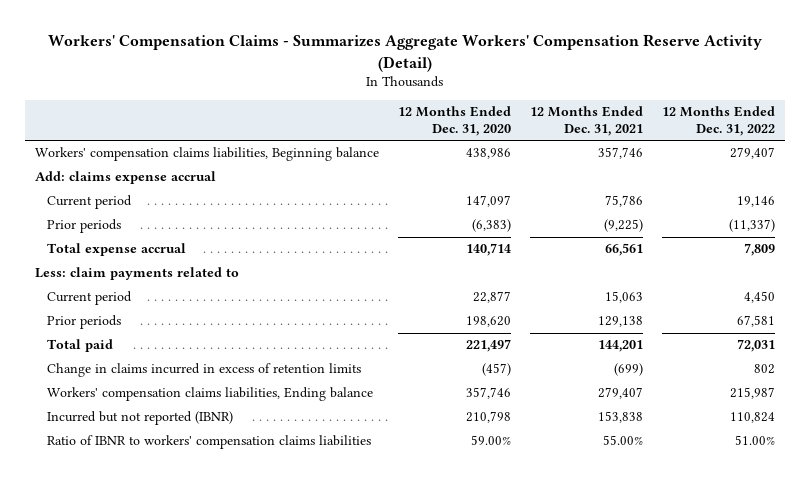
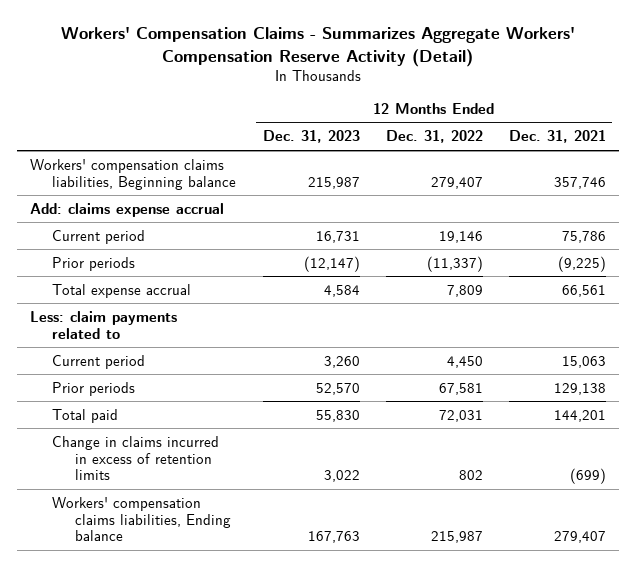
[397,106,511,136] 12 Months Ended Dec. 31, 2020 -> none
none -> [262,130,360,144] Dec. 31, 2023
[46,411,233,426] Incurred but not reported (IBNR) -> none
[46,435,371,450] Ratio of IBNR to workers' compensation claims liabilities -> none

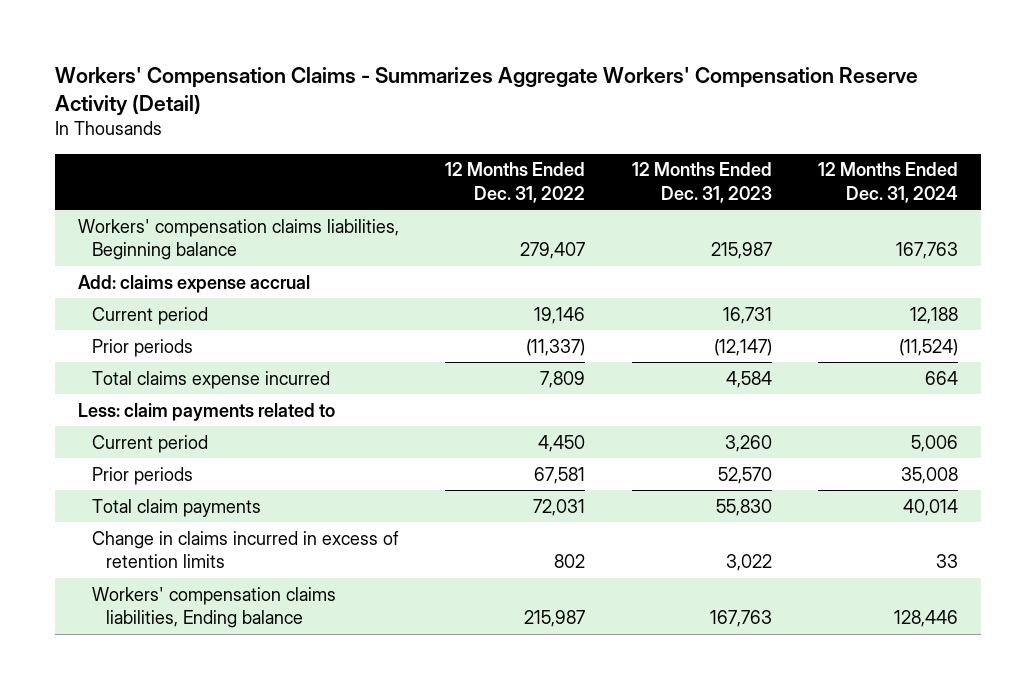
[508,130,606,144] Dec. 31, 2021 -> none
none -> [818,162,959,203] 12 Months Ended Dec. 31, 2024
[52,283,192,298] Total expense accrual -> [92,370,331,389] Total claims expense incurred
[52,408,119,423] Total paid -> [92,498,262,517] Total claim payments

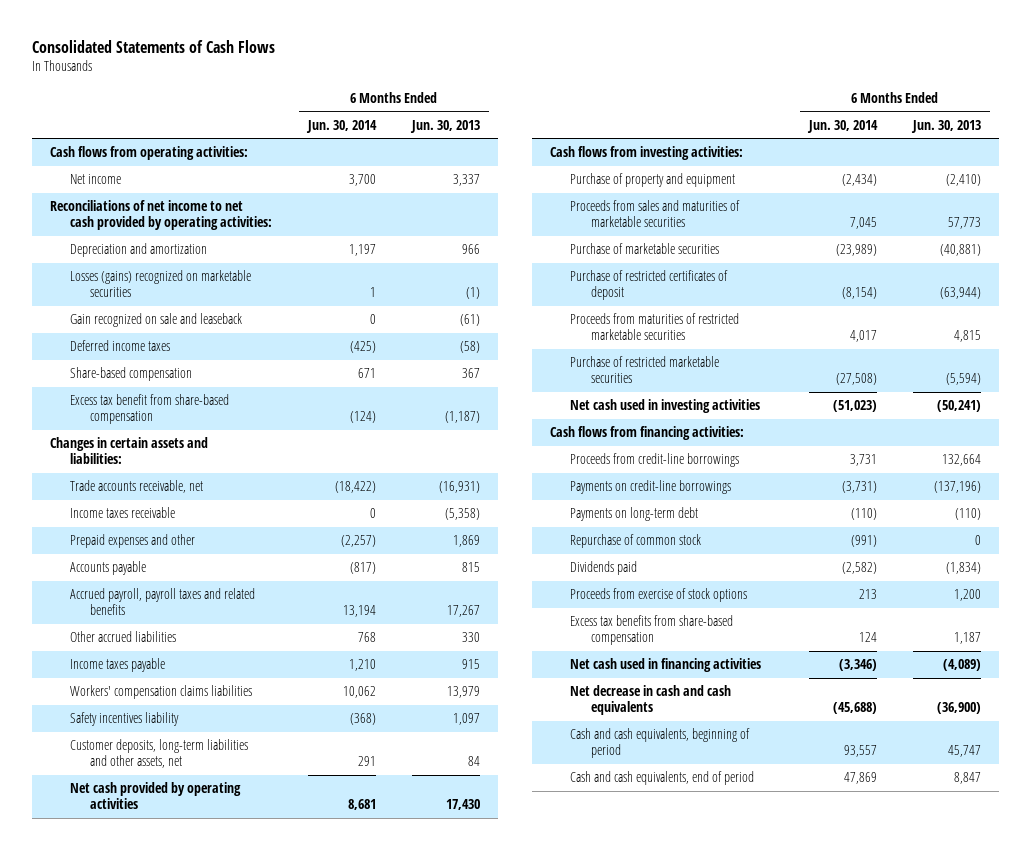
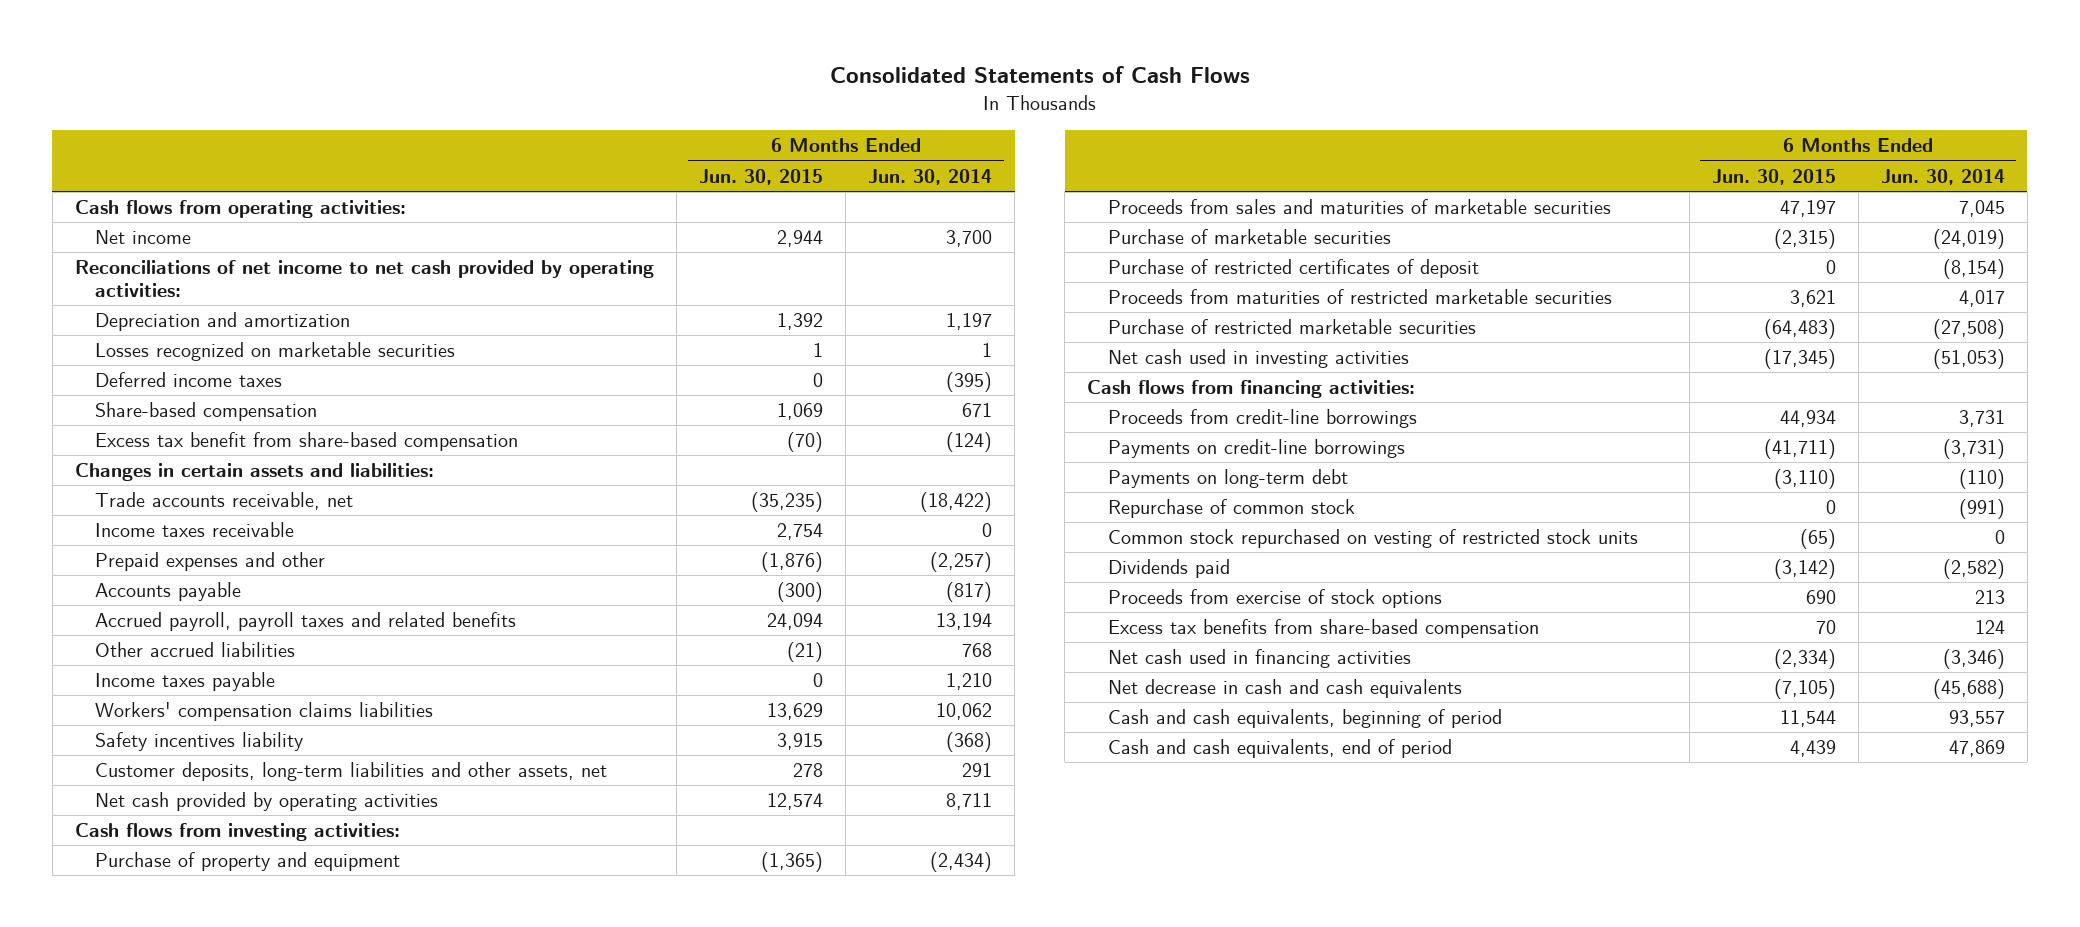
[410,119,481,133] Jun. 30, 2013 -> none
none -> [699,168,824,185] Jun. 30, 2015
[69,313,242,328] Gain recognized on sale and leaseback -> none
[69,270,251,298] Losses (gains) recognized on marketable securities -> [95,342,456,362] Losses recognized on marketable securities
[349,341,376,354] (425) -> [946,372,993,393] (395)
[347,799,376,811] 8,681 -> [946,793,993,811] 8,711
[835,244,877,257] (23,989) -> [1932,229,2005,250] (24,019)
[832,400,877,413] (51,023) -> [1932,349,2005,370] (51,053)
none -> [1107,529,1638,549] Common stock repurchased on vesting of restricted stock units

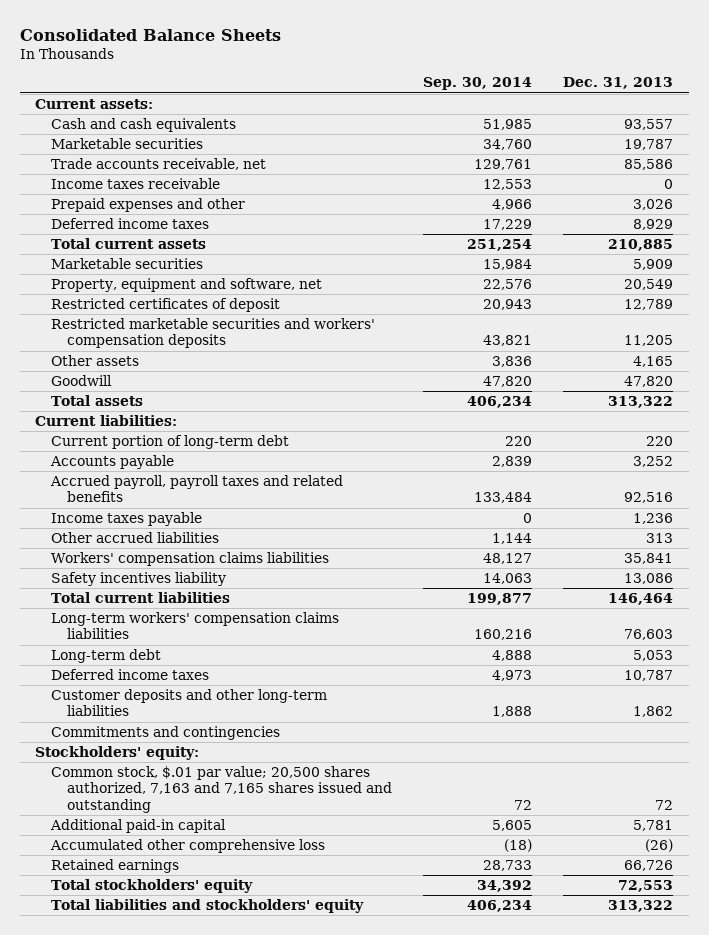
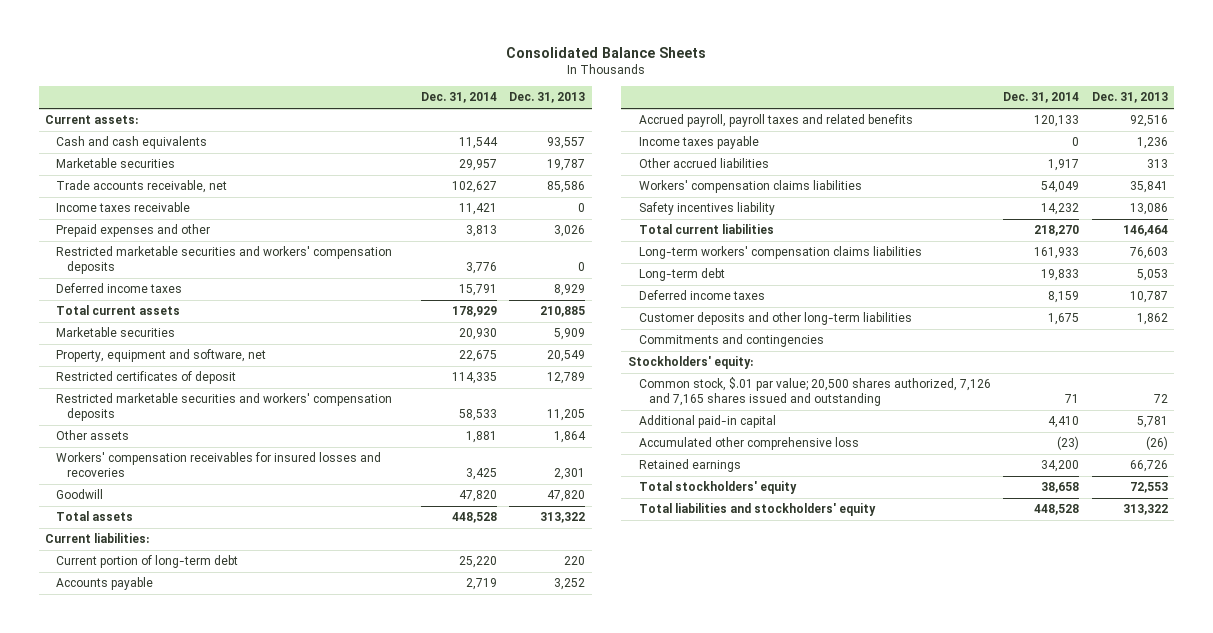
[423,77,533,91] Sep. 30, 2014 -> none
none -> [420,92,497,104] Dec. 31, 2014
none -> [56,246,393,274] Restricted marketable securities and workers' compensation deposits
[633,355,674,367] 4,165 -> [554,431,587,444] 1,864
none -> [56,452,382,477] Workers' compensation receivables for insured losses and recoveries
[51,765,393,813] Common stock, $.01 par value; 20,500 shares authorized, 7,163 and 7,165 shares issued and outstanding -> [638,377,991,406] Common stock, $.01 par value; 20,500 shares authorized, 7,126 and 7,165 shares issued and outstanding

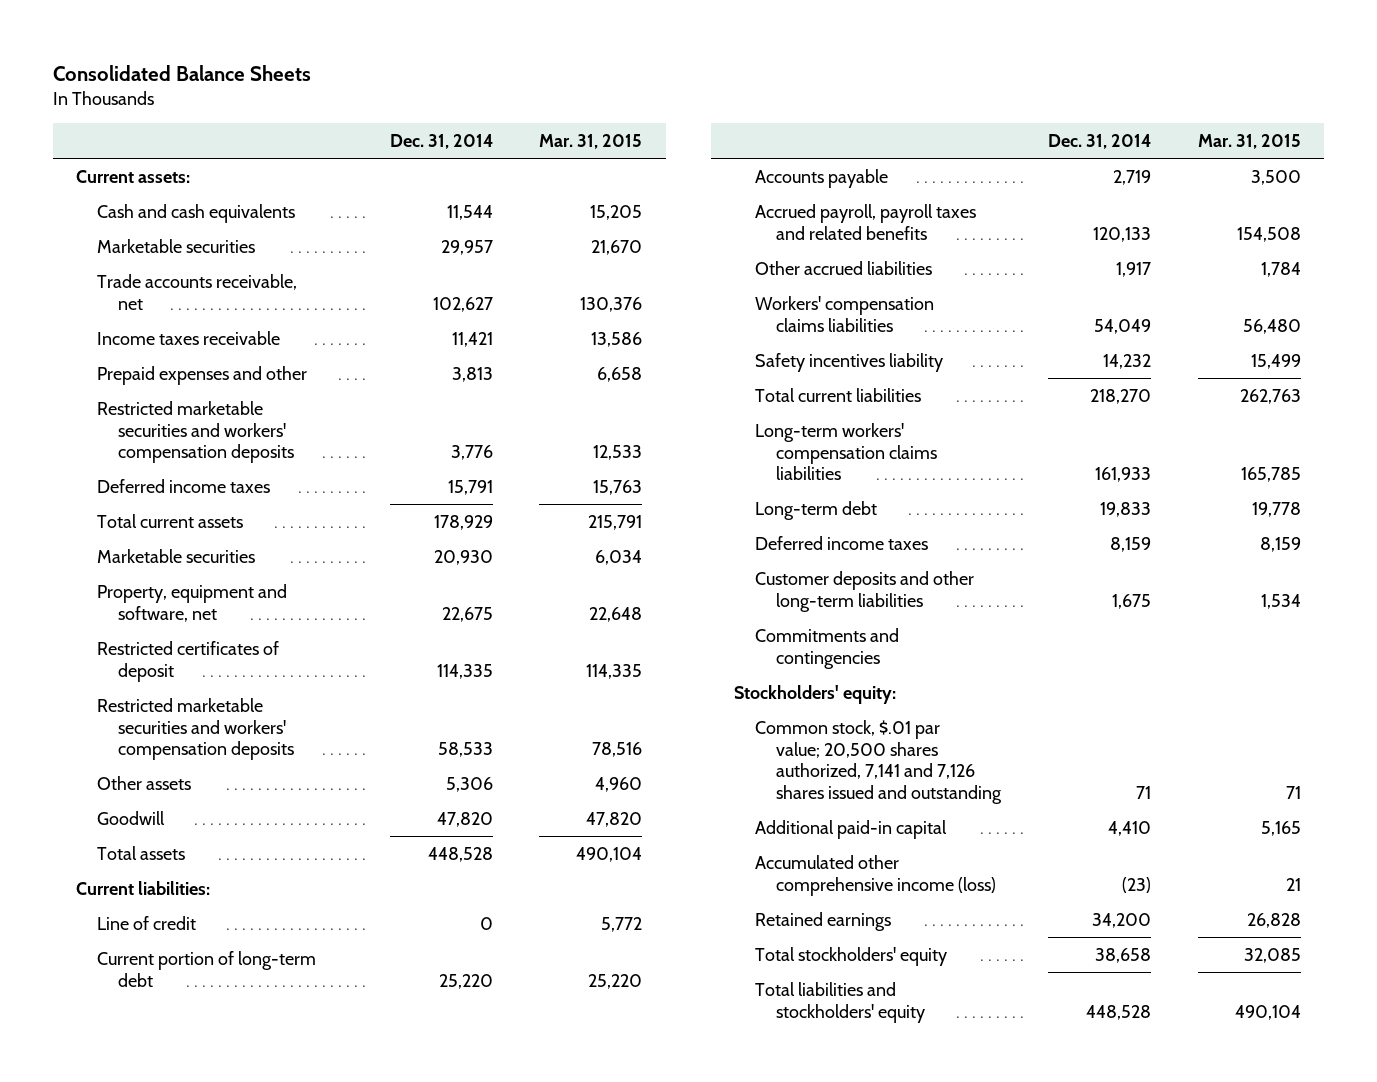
[509,92,586,104] Dec. 31, 2013 -> none
none -> [539,134,643,150] Mar. 31, 2015
[56,452,382,477] Workers' compensation receivables for insured losses and recoveries -> none
[465,431,497,444] 1,881 -> [445,776,493,792] 5,306
none -> [96,915,196,930] Line of credit
[638,136,759,150] Income taxes payable -> none
[638,377,991,406] Common stock, $.01 par value; 20,500 shares authorized, 7,126 and 7,165 shares issued and outstanding -> [755,719,1003,804] Common stock, $.01 par value; 20,500 shares authorized, 7,141 and 7,126 shares issued and outstanding
[638,437,859,451] Accumulated other comprehensive loss -> [755,854,997,896] Accumulated other comprehensive income (loss)

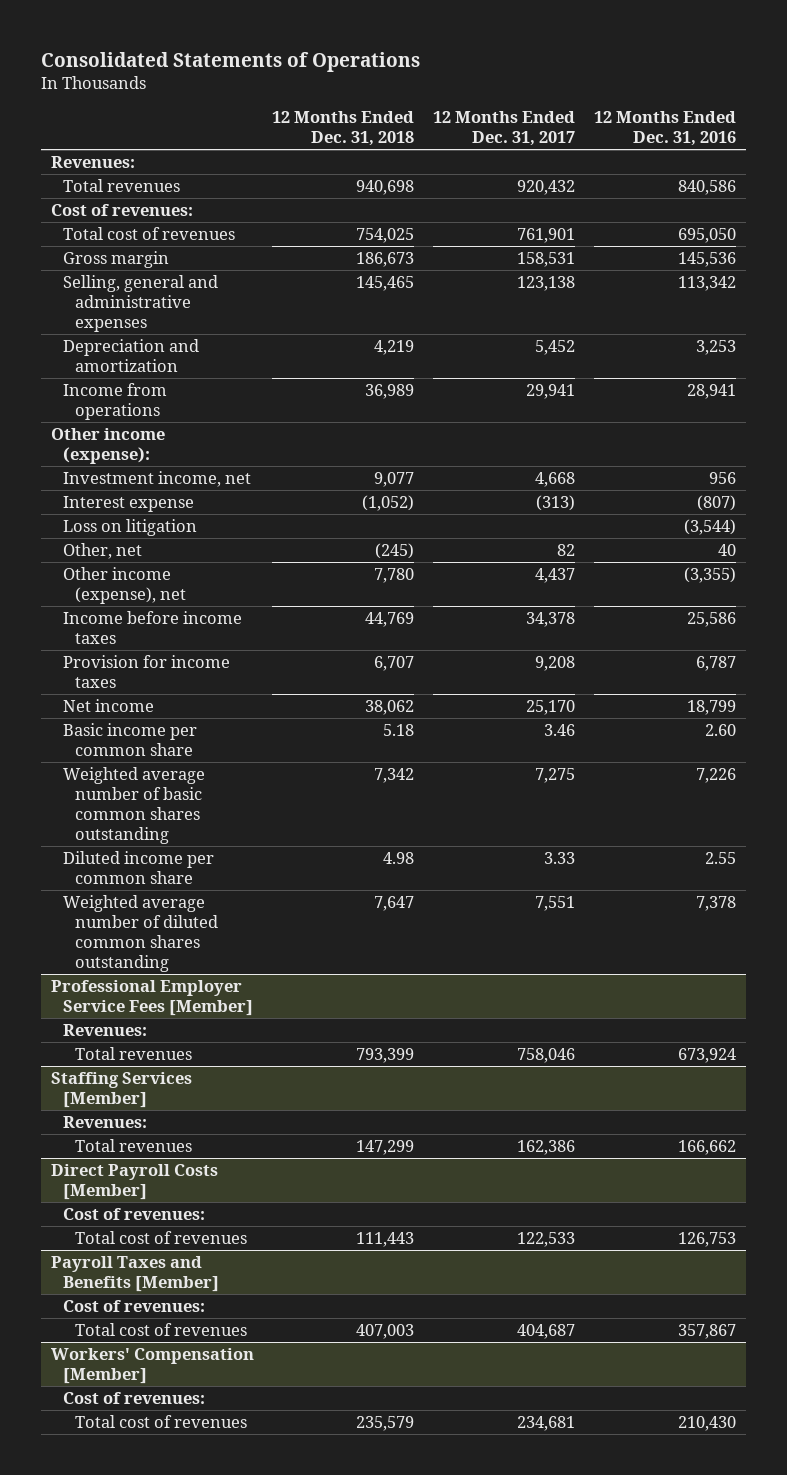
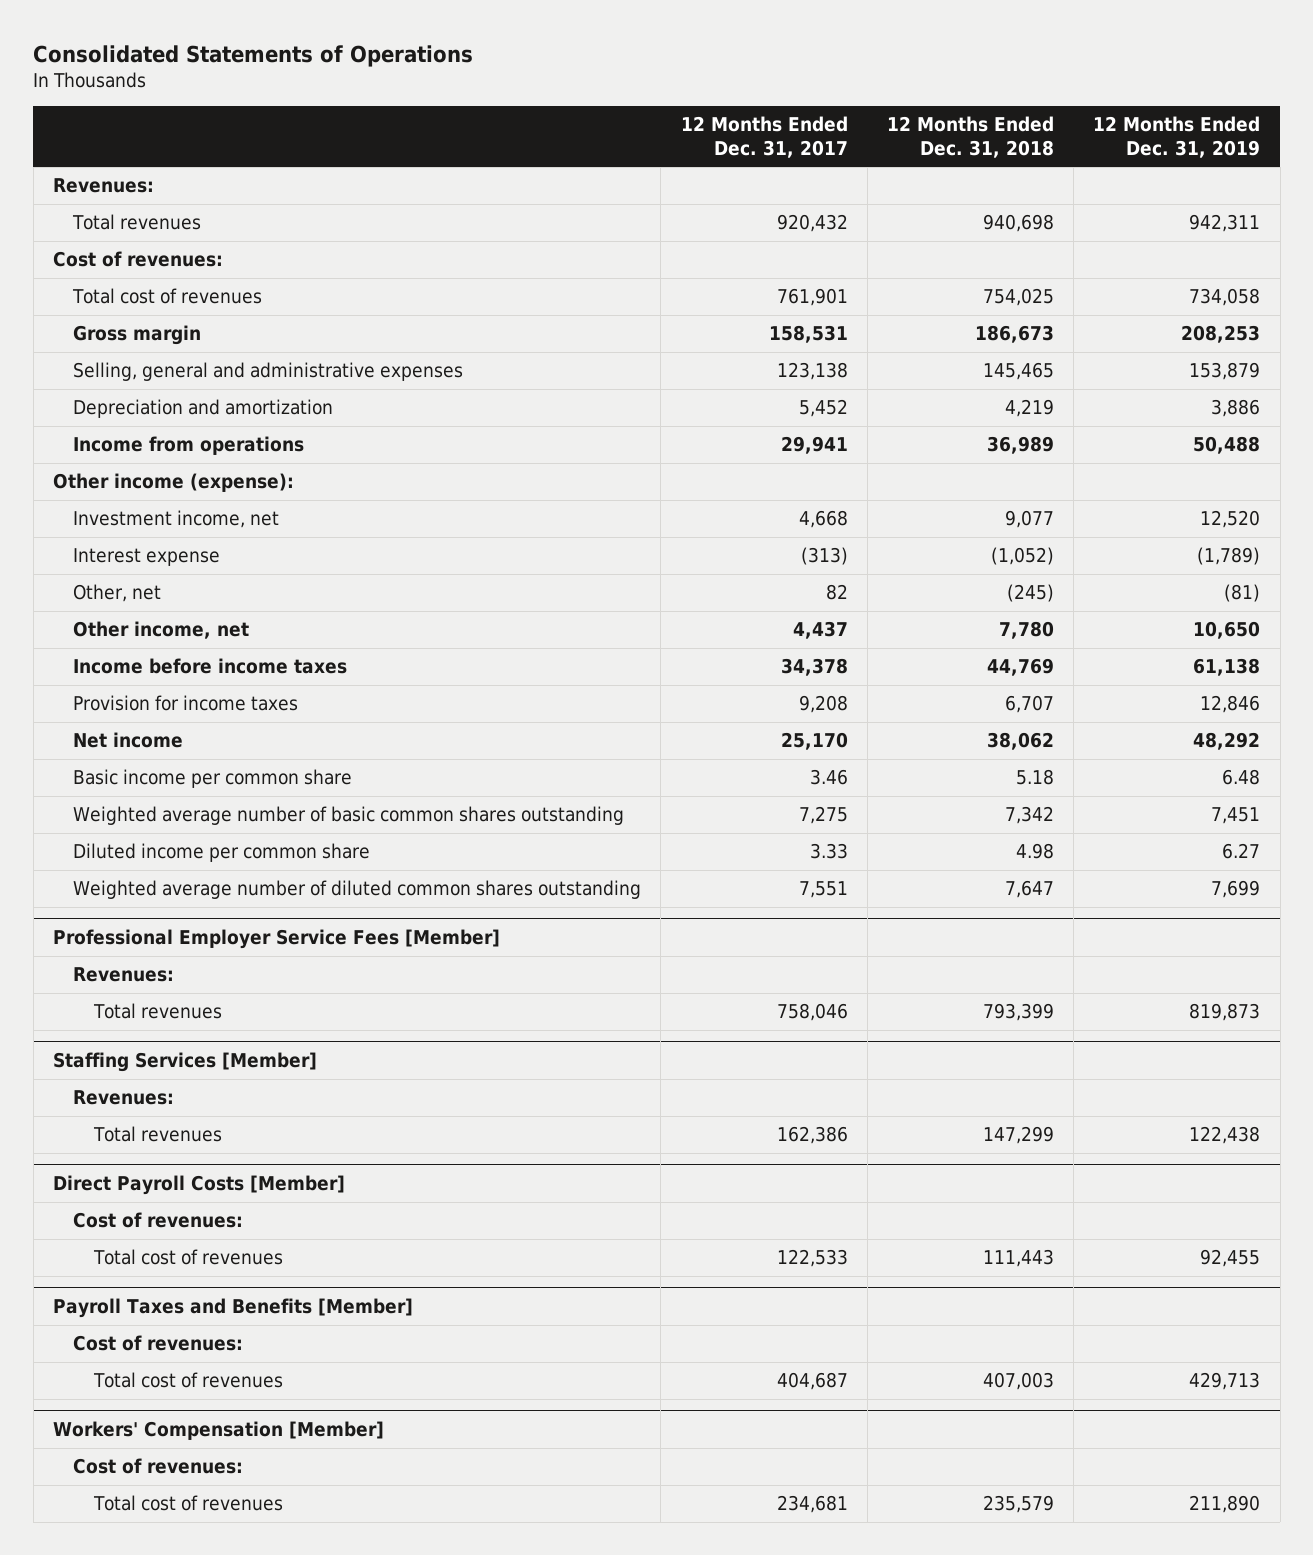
[594,111,737,146] 12 Months Ended Dec. 31, 2016 -> none
none -> [1093,116,1261,158] 12 Months Ended Dec. 31, 2019
[62,519,197,537] Loss on litigation -> none
[62,567,186,604] Other income (expense), net -> [73,621,250,640] Other income, net

